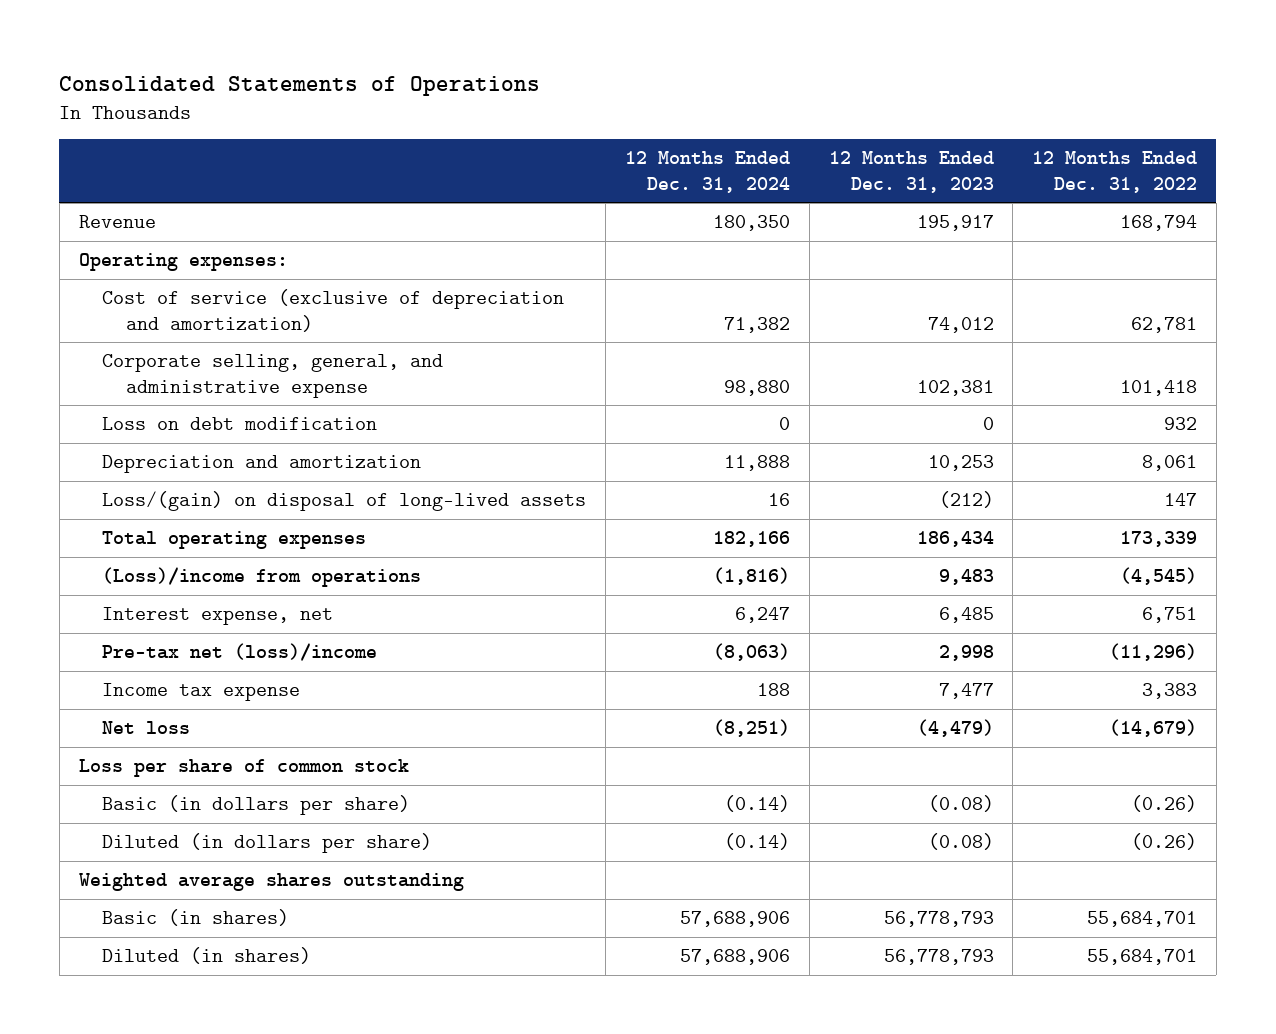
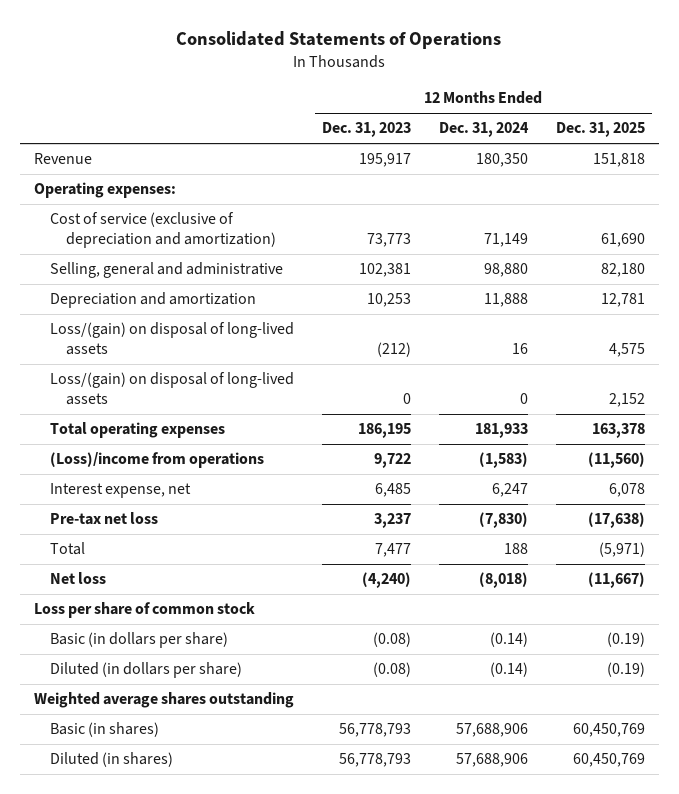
[1032,151,1198,193] 12 Months Ended Dec. 31, 2022 -> none
none -> [555,122,645,138] Dec. 31, 2025
[102,417,378,431] Loss on debt modification -> none
[723,316,790,333] 71,382 -> [483,233,528,248] 71,149
[927,316,994,333] 74,012 -> [366,233,411,248] 73,773
[102,354,444,398] Corporate selling, general, and administrative expense -> [50,262,284,279] Selling, general and administrative
none -> [50,372,295,406] Loss/(gain) on disposal of long-lived assets
[712,531,790,548] 182,166 -> [474,423,528,439] 181,933
[916,531,994,548] 186,434 -> [357,423,411,439] 186,195
[712,567,790,586] (1,816) -> [478,452,528,469] (1,583)
[938,569,994,586] 9,483 -> [373,453,411,469] 9,722
[102,643,378,662] Pre-tax net (loss)/income -> [50,512,159,526] Pre-tax net loss
[712,643,790,662] (8,063) -> [478,512,528,529] (7,830)
[938,645,994,662] 2,998 -> [373,513,411,529] 3,237
[102,683,301,702] Income tax expense -> [50,542,86,556] Total
[712,719,790,738] (8,251) -> [478,572,528,589] (8,018)
[916,719,994,738] (4,479) -> [361,572,411,589] (4,240)

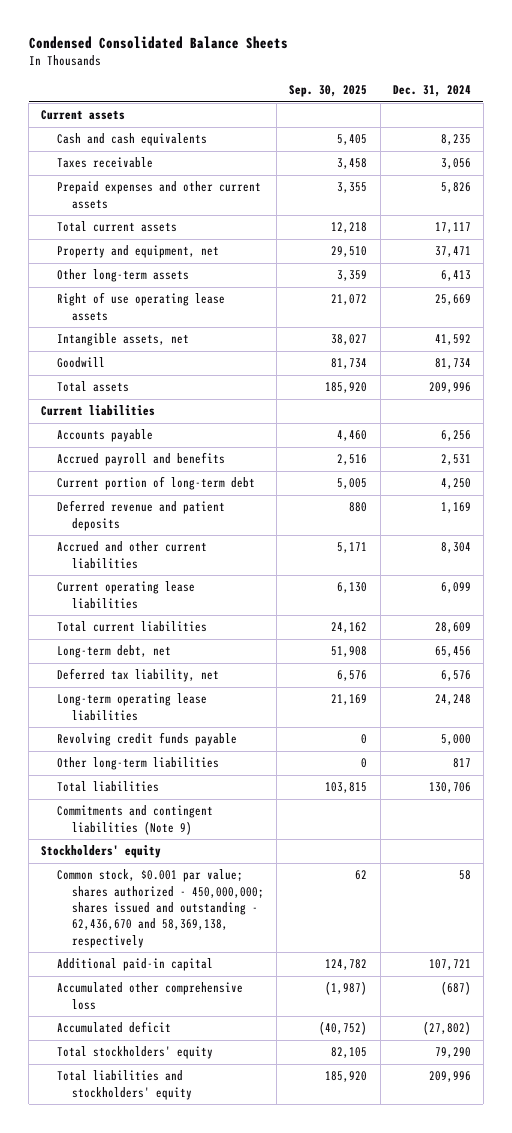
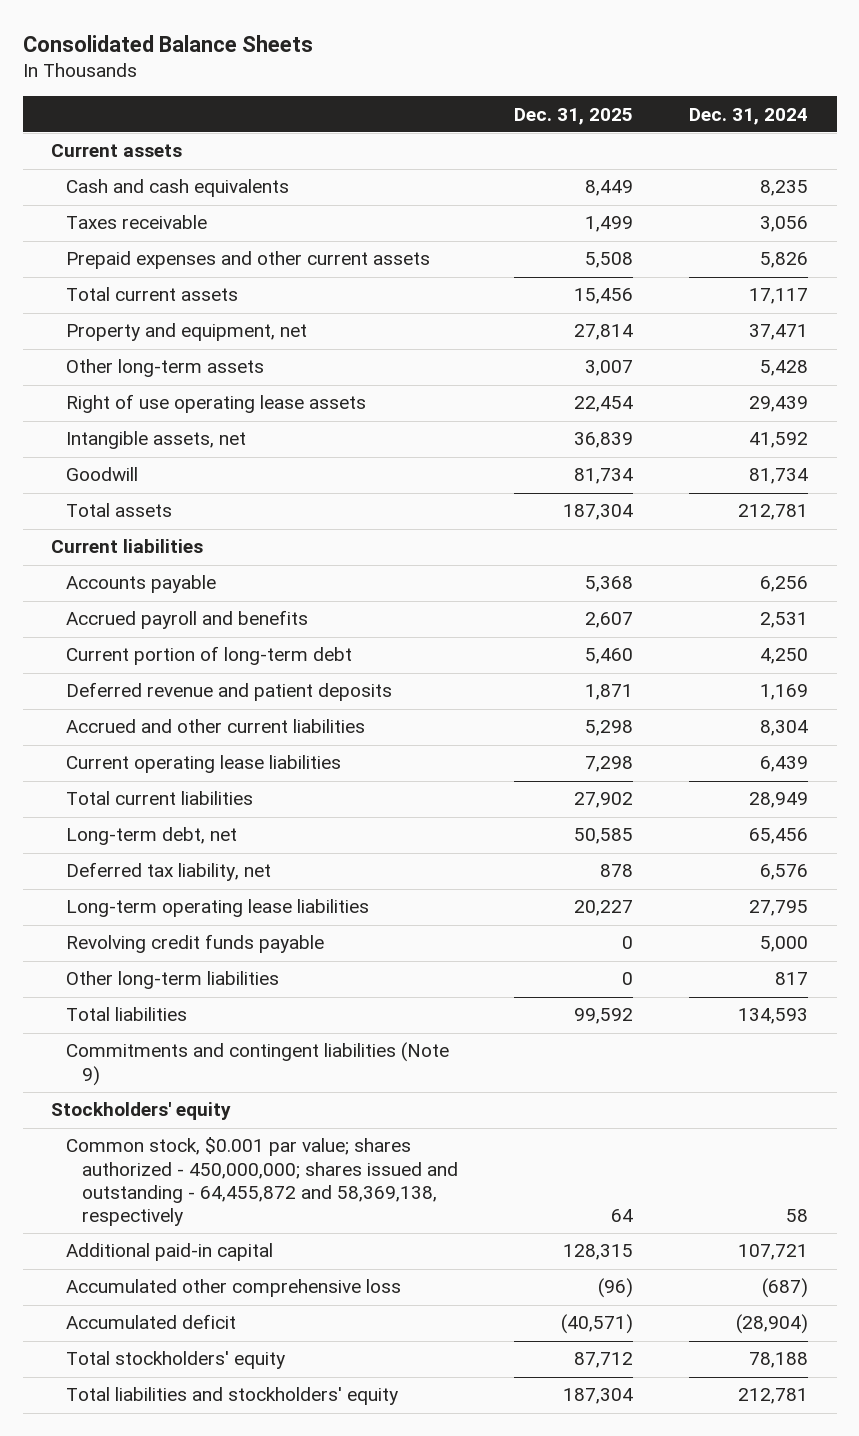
[28,36,288,50] Condensed Consolidated Balance Sheets -> [22,34,313,52] Consolidated Balance Sheets
[289,85,368,98] Sep. 30, 2025 -> none
none -> [514,107,634,125] Dec. 31, 2025
[440,270,471,282] 6,413 -> [760,360,809,377] 5,428
[434,294,471,306] 25,669 -> [749,396,809,413] 29,439
[428,382,471,394] 209,996 -> [738,504,809,521] 212,781
[440,582,471,594] 6,099 -> [760,756,809,773] 6,439
[434,622,471,634] 28,609 -> [749,792,809,809] 28,949
[434,694,471,706] 24,248 -> [749,900,809,917] 27,795
[428,782,471,794] 130,706 -> [738,1008,809,1025] 134,593
[56,869,265,948] Common stock, $0.001 par value; shares authorized - 450,000,000; shares issued and outstanding - 62,436,670 and 58,369,138, respectively -> [66,1137,458,1226] Common stock, $0.001 par value; shares authorized - 450,000,000; shares issued and outstanding - 64,455,872 and 58,369,138, respectively
[422,1021,471,1036] (27,802) -> [736,1314,809,1335] (28,904)
[434,1047,471,1059] 79,290 -> [749,1352,809,1369] 78,188
[428,1071,471,1083] 209,996 -> [738,1388,809,1405] 212,781

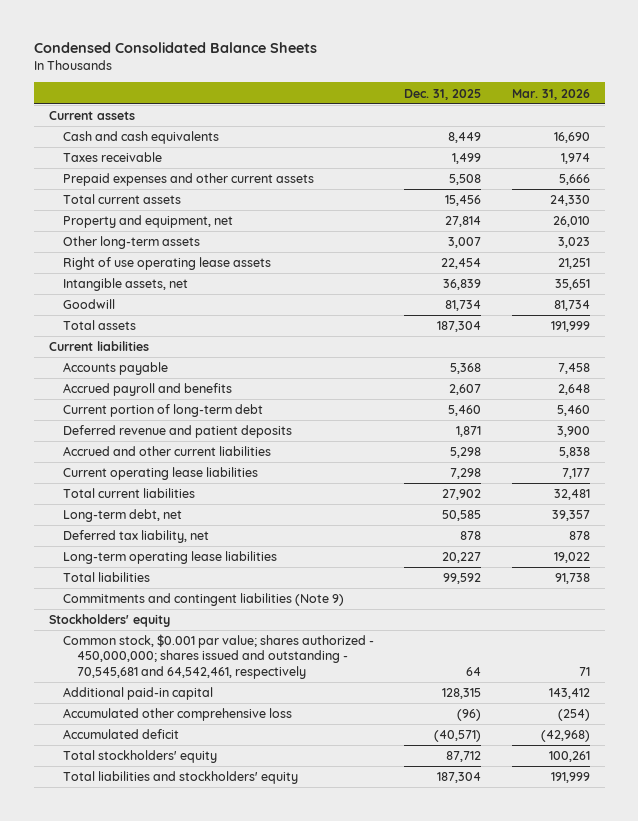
[22,34,313,52] Consolidated Balance Sheets -> [33,41,317,53] Condensed Consolidated Balance Sheets
[689,107,809,125] Dec. 31, 2024 -> none
none -> [511,88,590,100] Mar. 31, 2026
[66,934,325,954] Revolving credit funds payable -> none
[66,971,280,990] Other long-term liabilities -> none
[66,1137,458,1226] Common stock, $0.001 par value; shares authorized - 450,000,000; shares issued and outstanding - 64,455,872 and 58,369,138, respectively -> [62,634,374,679] Common stock, $0.001 par value; shares authorized - 450,000,000; shares issued and outstanding - 70,545,681 and 64,542,461, respectively

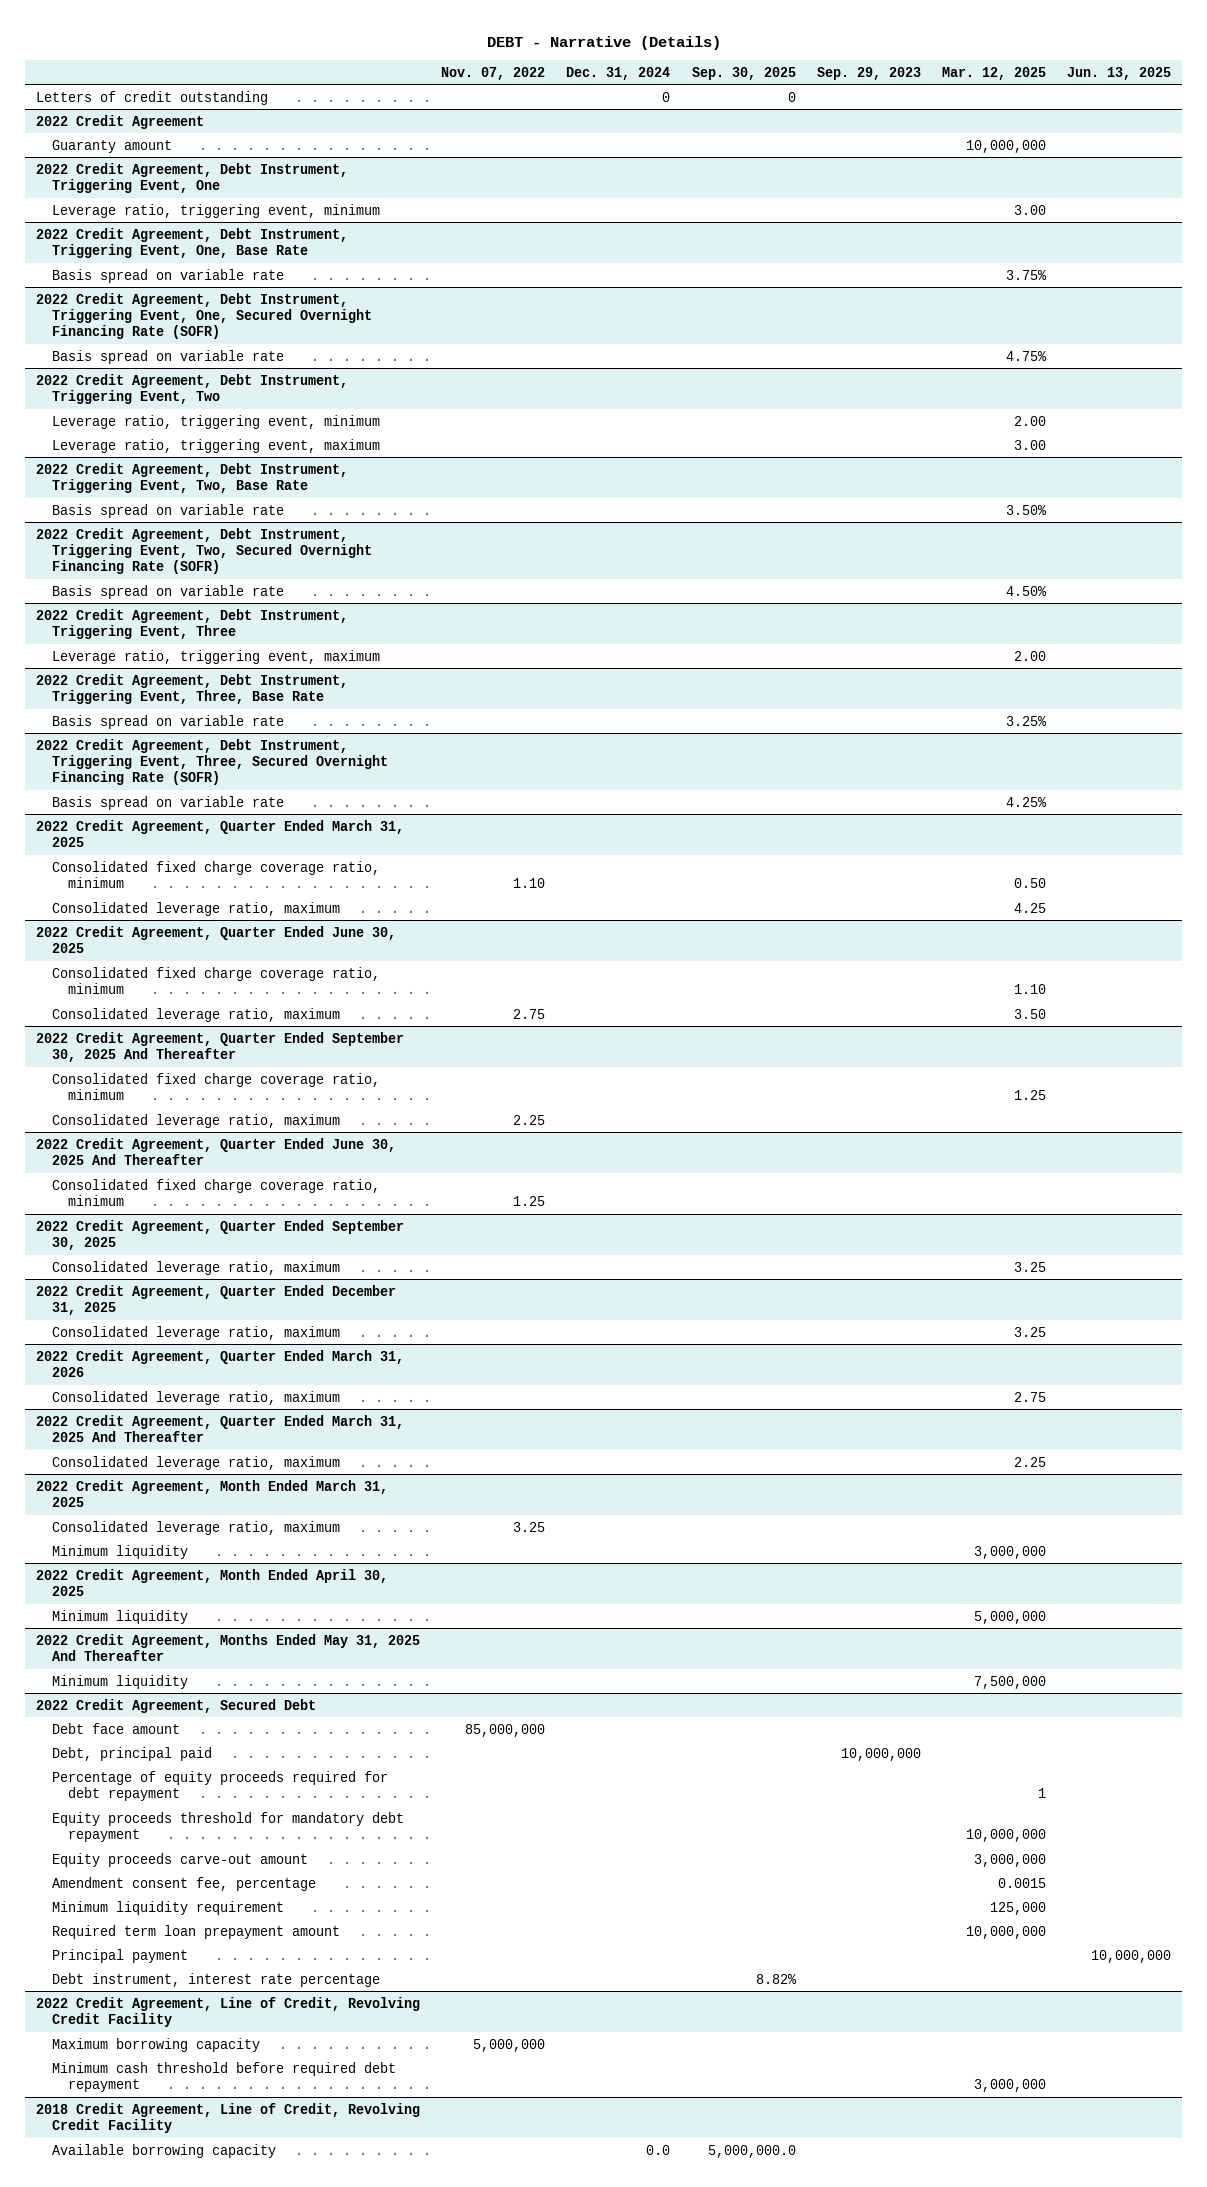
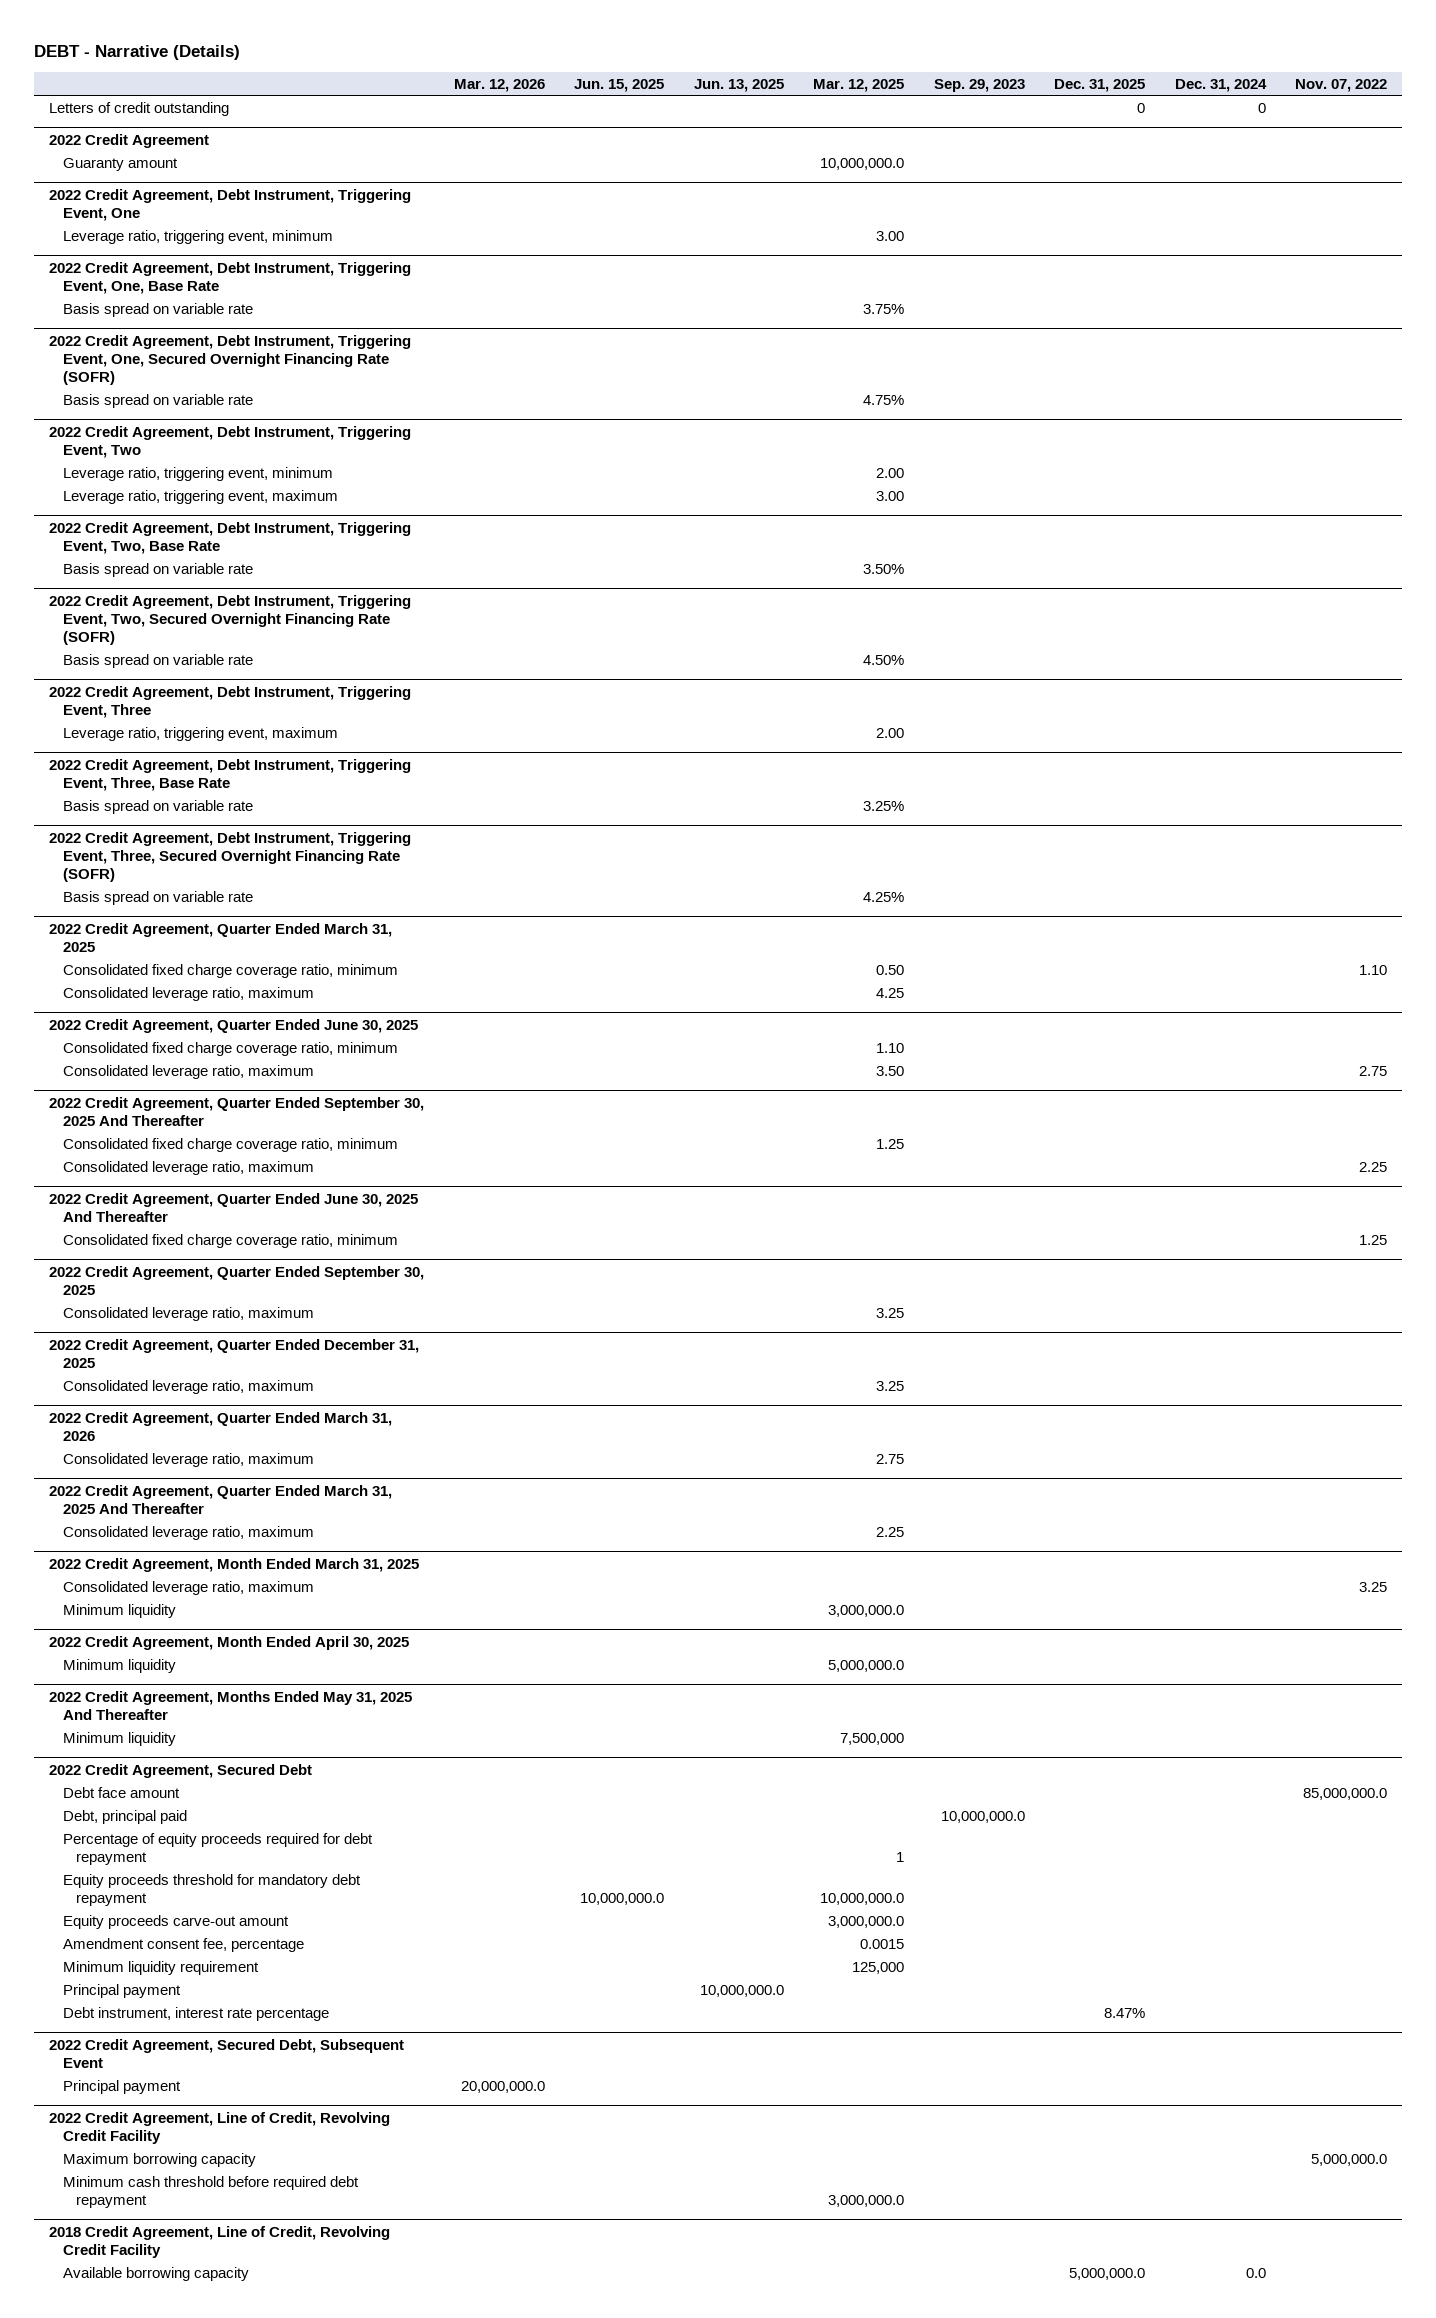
[691,66,796,80] Sep. 30, 2025 -> none
none -> [453,78,545,92] Mar. 12, 2026
none -> [574,78,665,92] Jun. 15, 2025
none -> [1054,78,1146,92] Dec. 31, 2025
[965,139,1046,153] 10,000,000 -> [820,157,905,170] 10,000,000.0
[973,1545,1046,1559] 3,000,000 -> [828,1604,905,1617] 3,000,000.0
[973,1610,1046,1624] 5,000,000 -> [828,1659,905,1672] 5,000,000.0
[465,1723,546,1737] 85,000,000 -> [1303,1787,1388,1800] 85,000,000.0
[840,1747,921,1761] 10,000,000 -> [940,1810,1025,1823] 10,000,000.0
[965,1829,1046,1843] 10,000,000 -> [820,1892,905,1905] 10,000,000.0
[973,1853,1046,1867] 3,000,000 -> [828,1915,905,1928] 3,000,000.0
[51,1924,340,1939] Required term loan prepayment amount -> none
[1091,1949,1172,1963] 10,000,000 -> [699,1984,784,1997] 10,000,000.0
none -> [49,2038,405,2068] 2022 Credit Agreement, Secured Debt, Subsequent Event
none -> [62,2079,181,2094] Principal payment
[473,2038,546,2052] 5,000,000 -> [1311,2153,1388,2166] 5,000,000.0
[973,2079,1046,2093] 3,000,000 -> [828,2194,905,2207] 3,000,000.0

